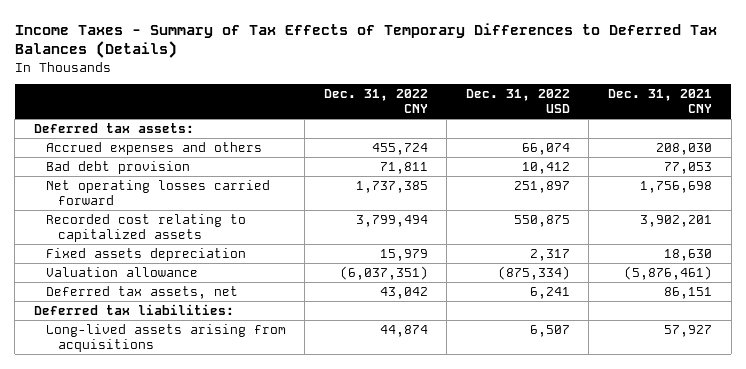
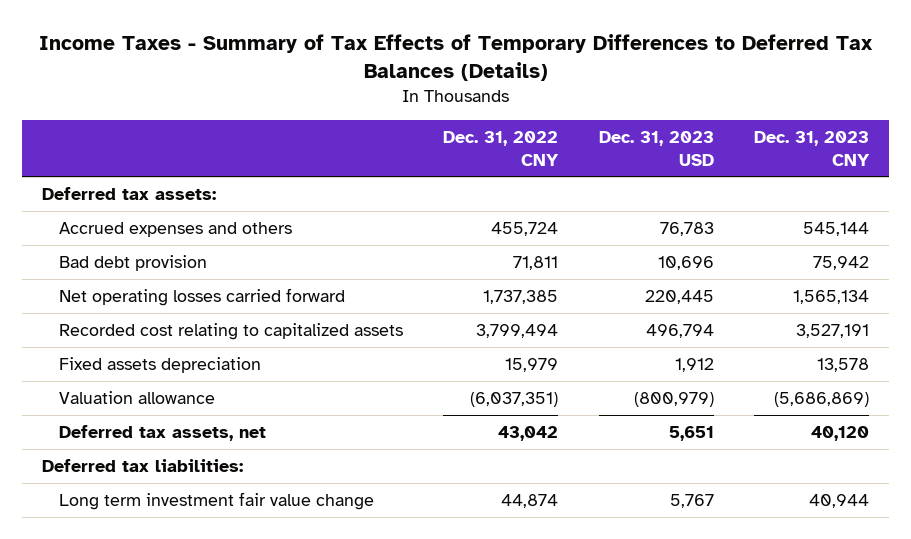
[465,89,570,114] Dec. 31, 2022 USD -> none
[608,89,713,114] Dec. 31, 2021 CNY -> none
none -> [598,130,714,166] Dec. 31, 2023 USD
none -> [753,130,870,166] Dec. 31, 2023 CNY
[45,323,286,353] Long-lived assets arising from acquisitions -> [59,491,375,510] Long term investment fair value change

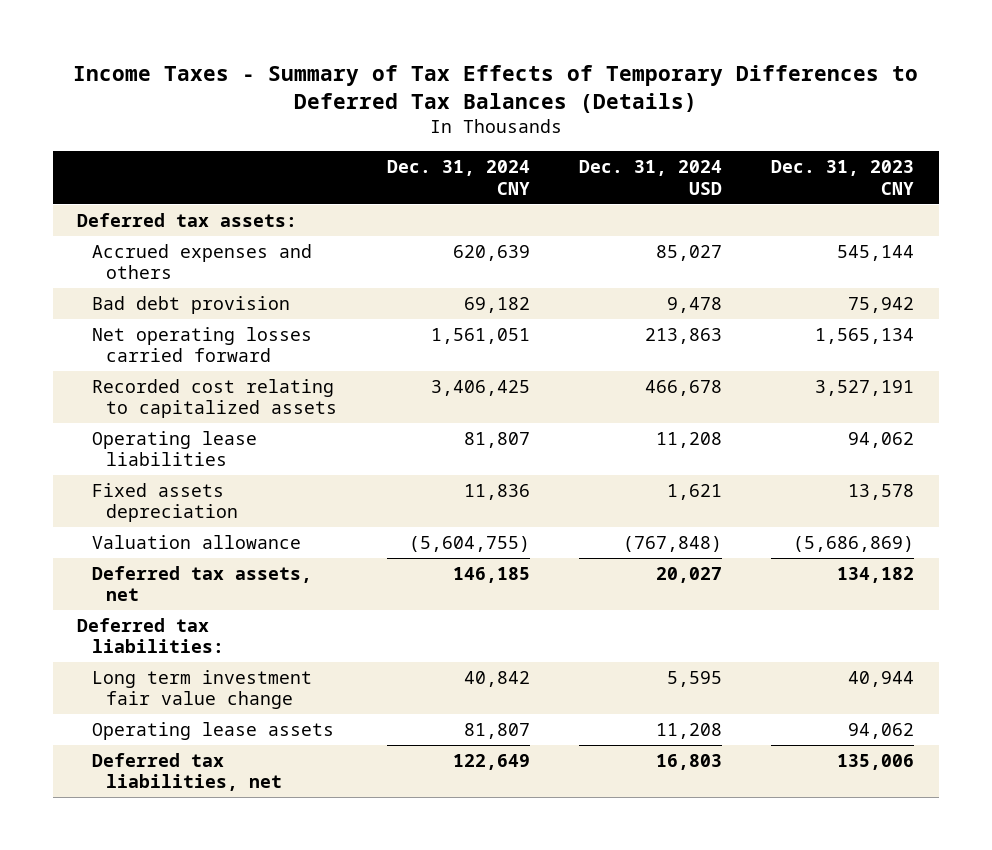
[443,130,560,166] Dec. 31, 2022 CNY -> none
[598,130,714,166] Dec. 31, 2023 USD -> none
none -> [386,160,530,195] Dec. 31, 2024 CNY
none -> [579,160,723,195] Dec. 31, 2024 USD
none -> [91,430,257,467] Operating lease liabilities
[810,425,869,441] 40,120 -> [837,566,915,583] 134,182
none -> [91,721,334,740] Operating lease assets
none -> [91,752,283,792] Deferred tax liabilities, net

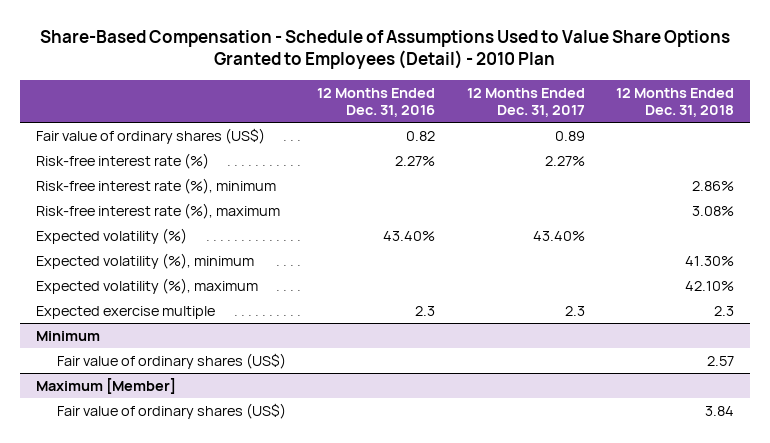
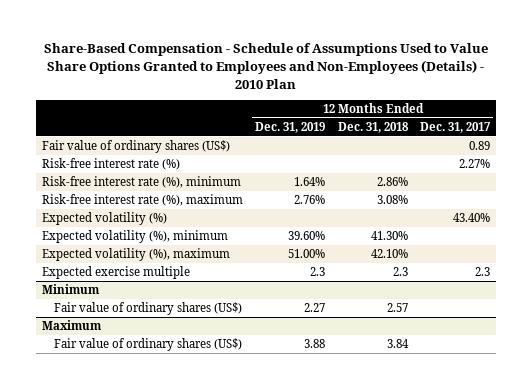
[39,29,730,70] Share-Based Compensation - Schedule of Assumptions Used to Value Share Options Granted to Employees (Detail) - 2010 Plan -> [44,43,489,89] Share-Based Compensation - Schedule of Assumptions Used to Value Share Options Granted to Employees and Non-Employees (Details) - 2010 Plan
[317,87,436,117] 12 Months Ended Dec. 31, 2016 -> none
none -> [255,121,326,133] Dec. 31, 2019
[35,378,176,395] Maximum [Member] -> [41,319,102,330] Maximum

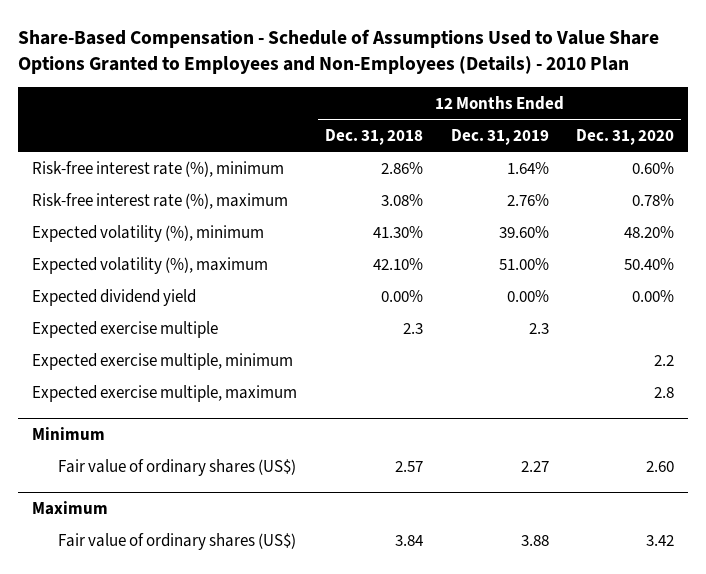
[420,121,492,133] Dec. 31, 2017 -> none
none -> [576,128,675,145] Dec. 31, 2020
[41,139,230,153] Fair value of ordinary shares (US$) -> none
[41,157,180,170] Risk-free interest rate (%) -> none
[41,211,167,225] Expected volatility (%) -> none
none -> [31,288,196,306] Expected dividend yield
none -> [31,352,293,370] Expected exercise multiple, minimum
none -> [31,384,297,402] Expected exercise multiple, maximum

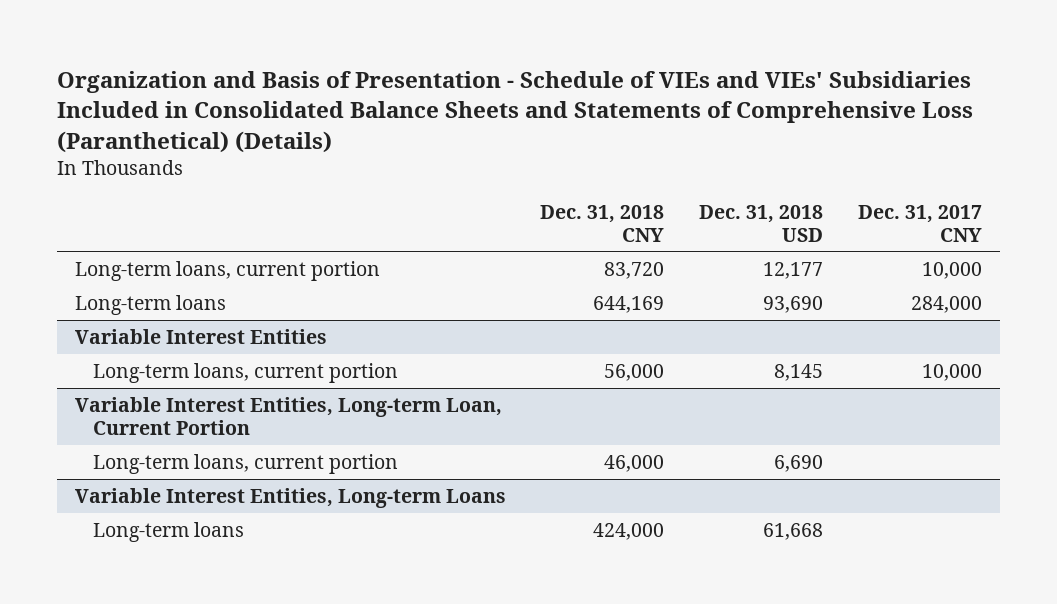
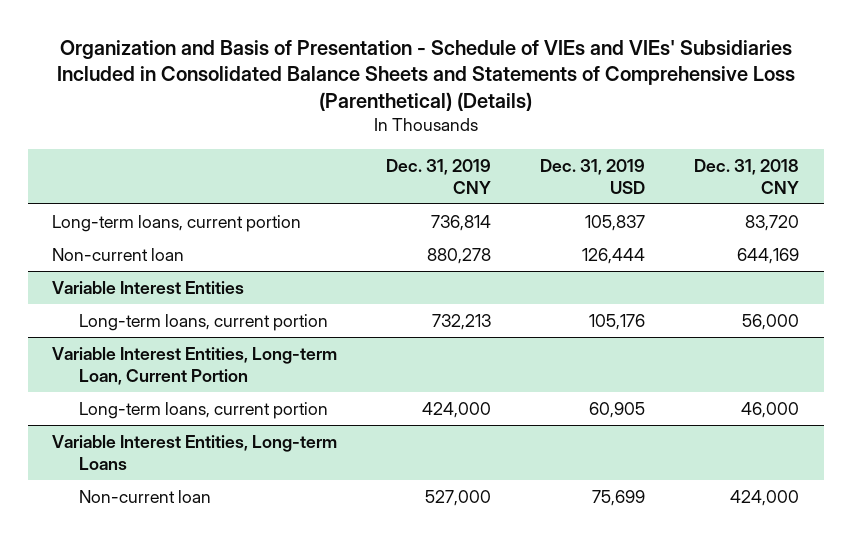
[57,70,974,153] Organization and Basis of Presentation - Schedule of VIEs and VIEs' Subsidiaries Included in Consolidated Balance Sheets and Statements of Comprehensive Loss (Paranthetical) (Details) -> [56,39,795,112] Organization and Basis of Presentation - Schedule of VIEs and VIEs' Subsidiaries Included in Consolidated Balance Sheets and Statements of Comprehensive Loss (Parenthetical) (Details)
[699,204,824,242] Dec. 31, 2018 USD -> none
[858,204,983,242] Dec. 31, 2017 CNY -> none
none -> [386,158,492,194] Dec. 31, 2019 CNY
none -> [540,158,646,194] Dec. 31, 2019 USD
[74,294,226,315] Long-term loans -> [52,248,185,262] Non-current loan
[92,521,244,542] Long-term loans -> [78,490,211,504] Non-current loan

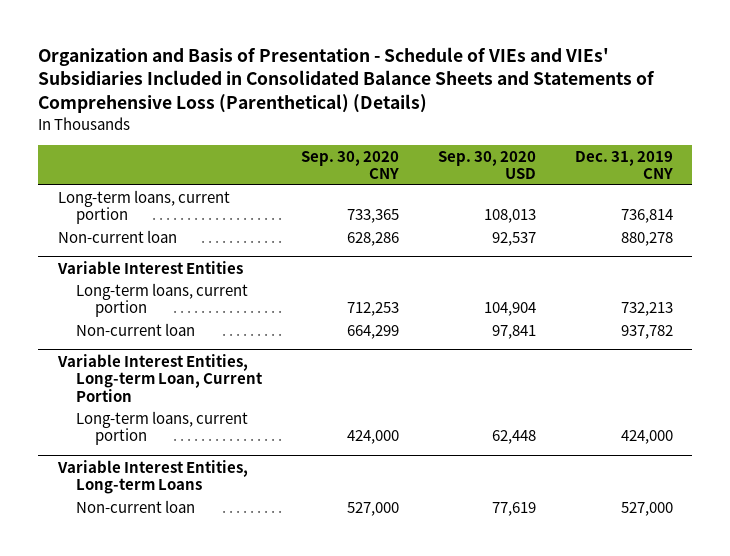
[540,158,646,194] Dec. 31, 2019 USD -> none
[694,158,800,194] Dec. 31, 2018 CNY -> none
none -> [301,150,400,180] Sep. 30, 2020 CNY
none -> [437,150,536,180] Sep. 30, 2020 USD
none -> [76,322,196,336] Non-current loan

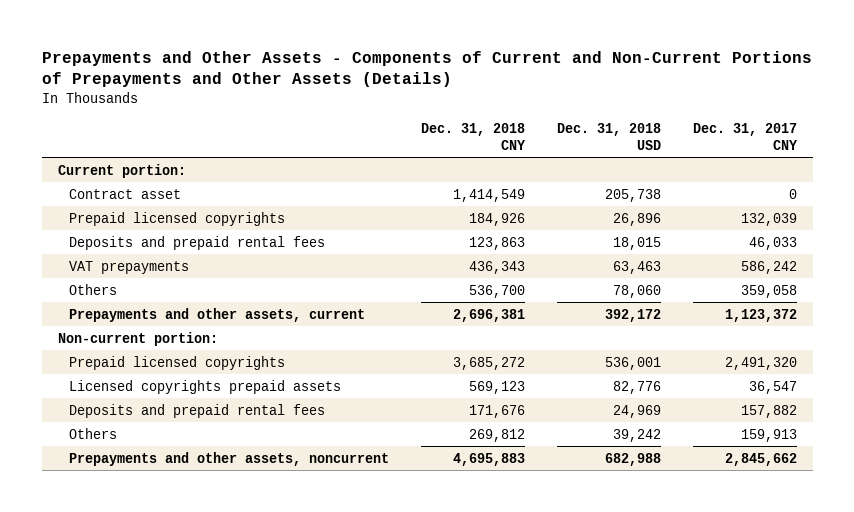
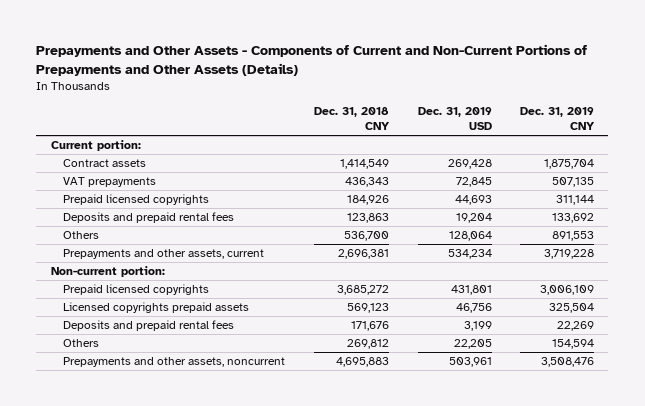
[556,123,661,150] Dec. 31, 2018 USD -> none
[692,123,798,150] Dec. 31, 2017 CNY -> none
none -> [417,107,492,131] Dec. 31, 2019 USD
none -> [520,107,596,131] Dec. 31, 2019 CNY
[68,188,181,199] Contract asset -> [63,159,147,168] Contract assets
[68,260,189,274] VAT prepayments -> [63,177,157,188] VAT prepayments

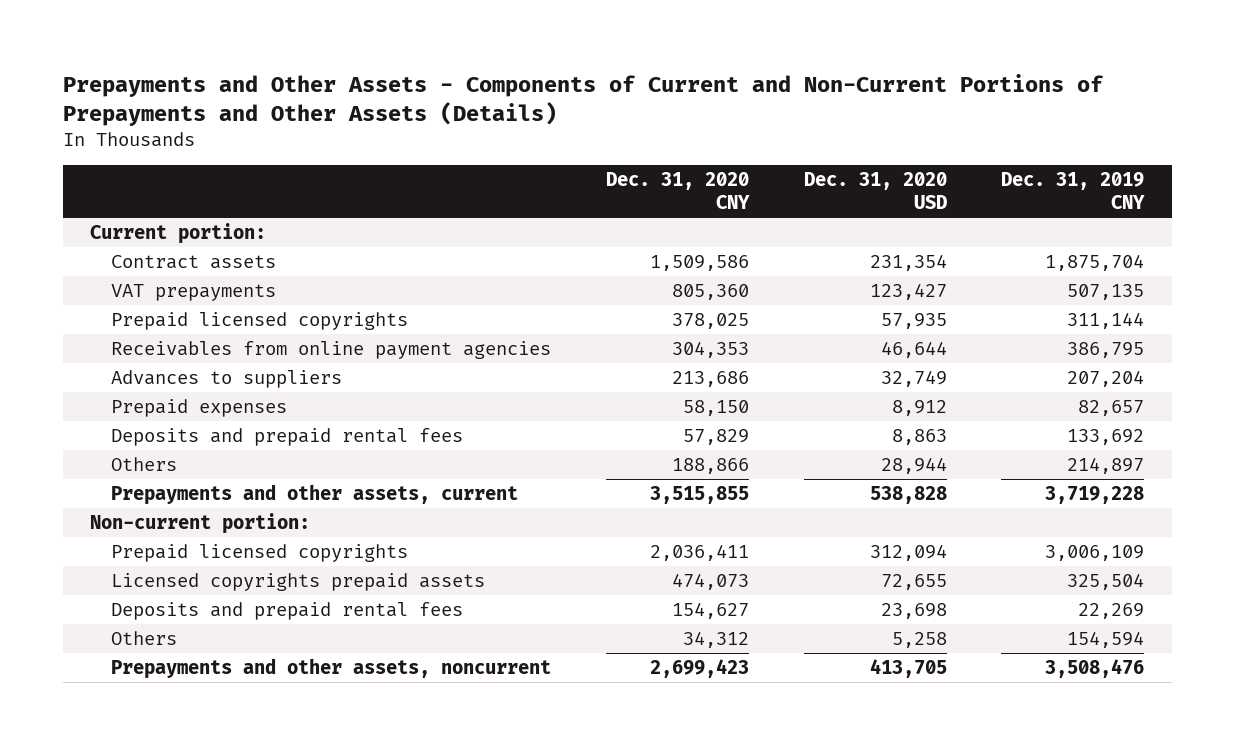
[314,107,391,131] Dec. 31, 2018 CNY -> none
[417,107,492,131] Dec. 31, 2019 USD -> none
none -> [606,172,751,210] Dec. 31, 2020 CNY
none -> [803,172,947,210] Dec. 31, 2020 USD
none -> [111,341,552,360] Receivables from online payment agencies
none -> [111,370,343,389] Advances to suppliers
none -> [111,399,288,418] Prepaid expenses
[552,231,595,242] 891,553 -> [1067,457,1145,475] 214,897

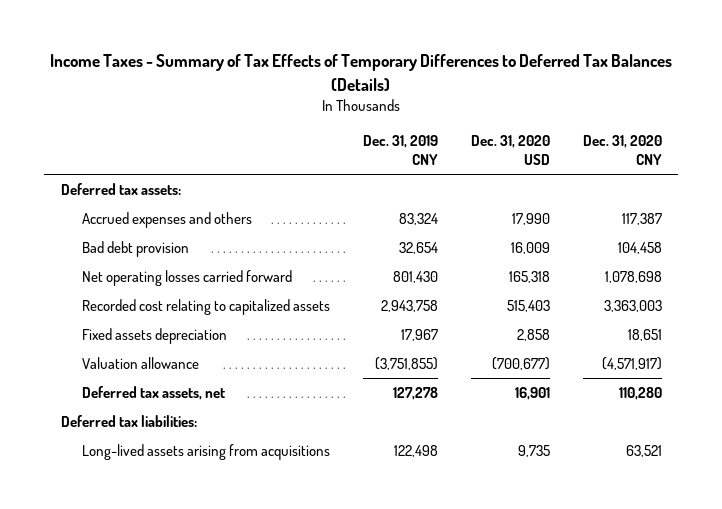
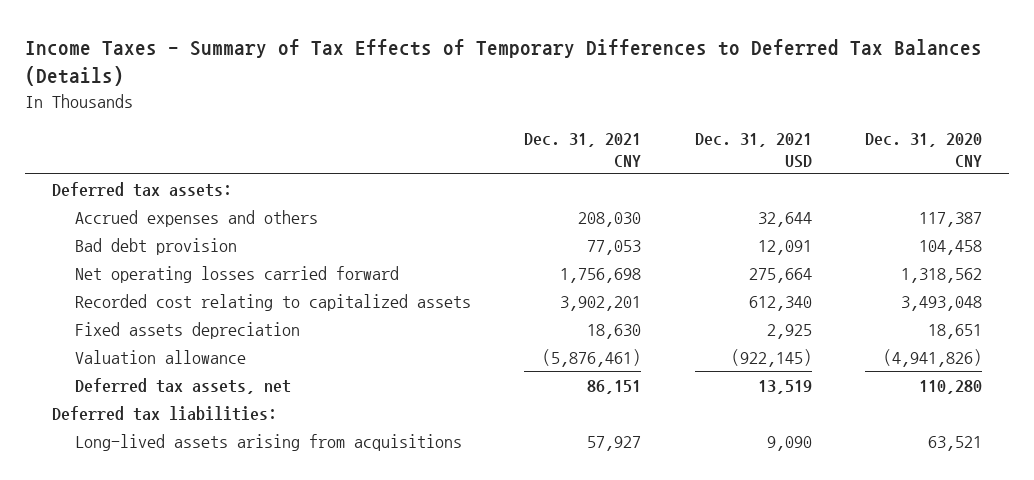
[362,134,438,165] Dec. 31, 2019 CNY -> none
[470,134,550,165] Dec. 31, 2020 USD -> none
none -> [524,133,642,167] Dec. 31, 2021 CNY
none -> [694,133,812,168] Dec. 31, 2021 USD
[604,271,662,284] 1,078,698 -> [901,267,983,283] 1,318,562
[603,300,662,313] 3,363,003 -> [901,295,983,311] 3,493,048
[601,357,662,371] (4,571,917) -> [883,348,983,367] (4,941,826)

